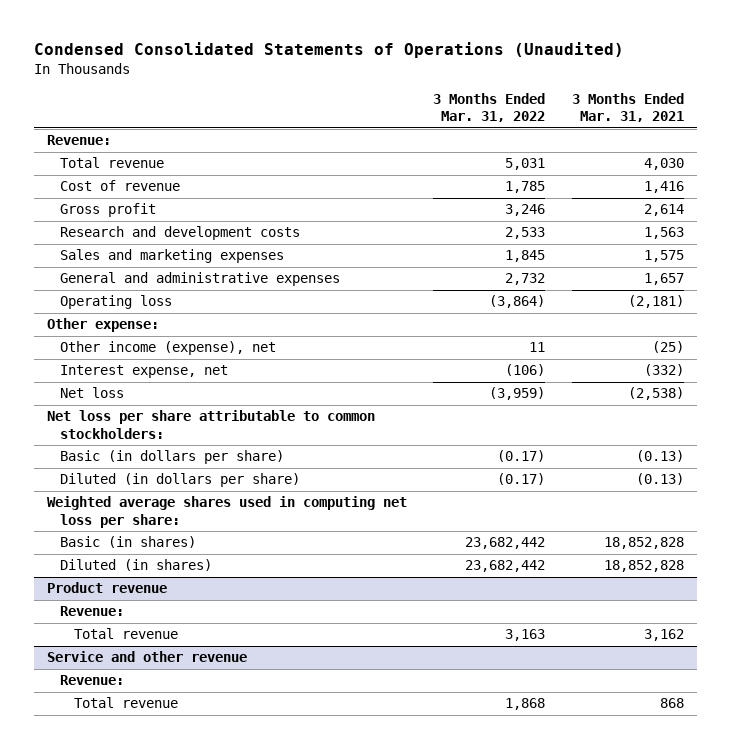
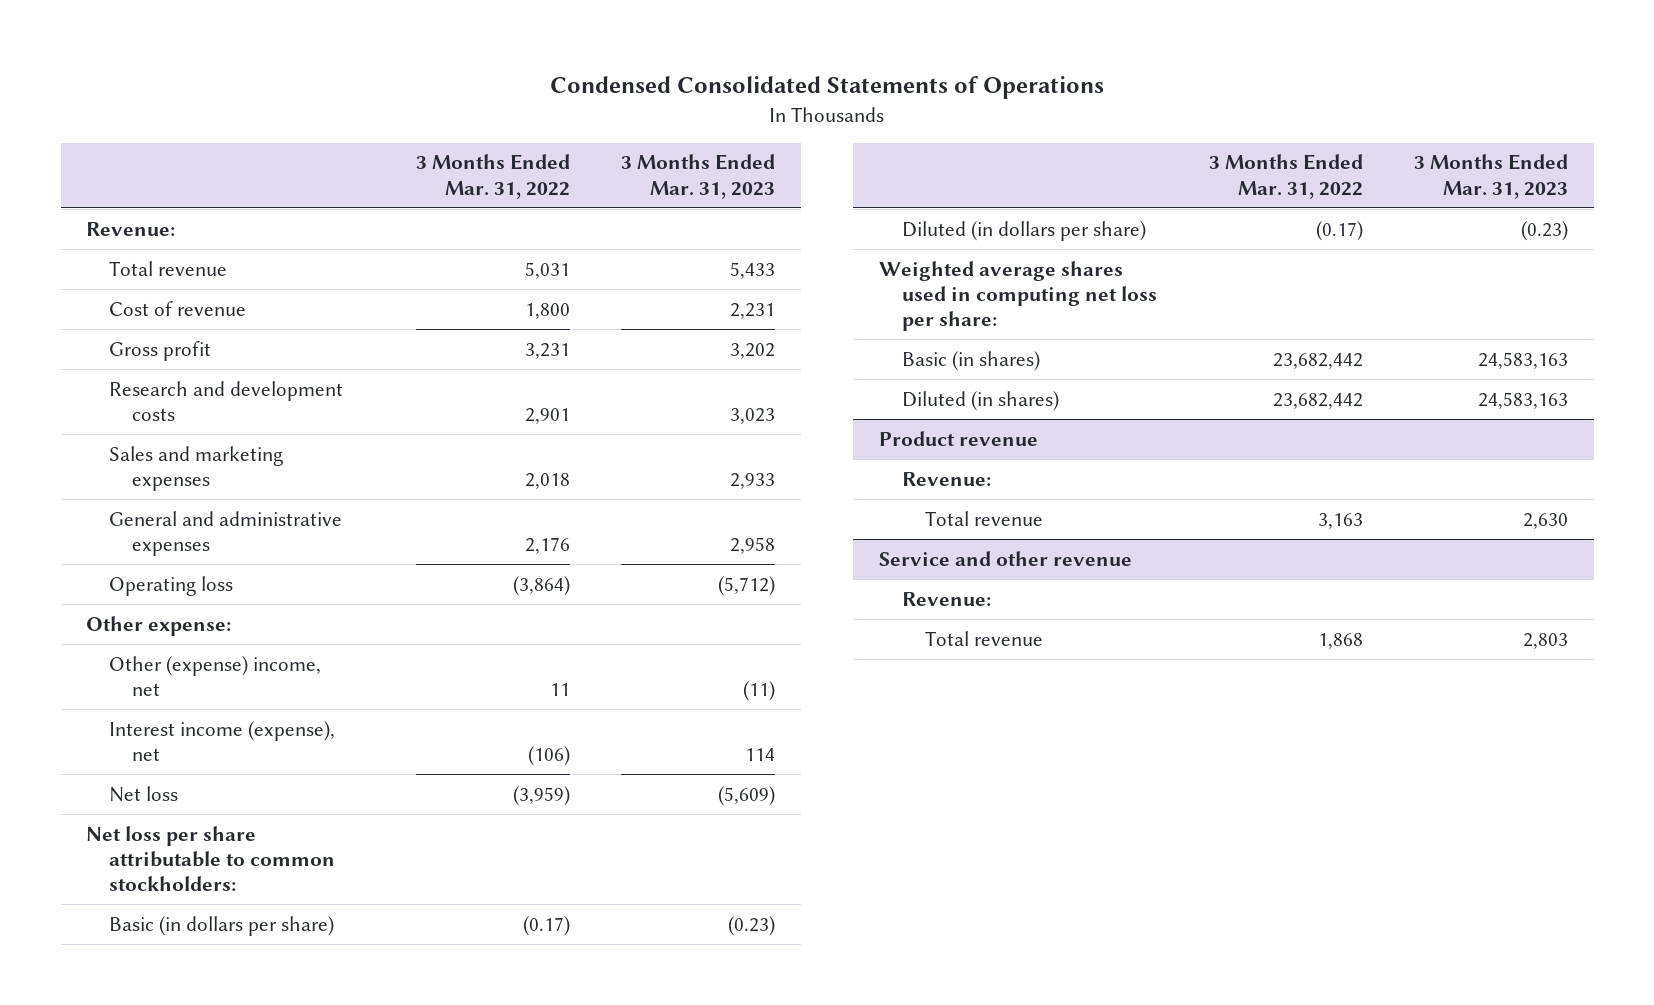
[33,42,624,59] Condensed Consolidated Statements of Operations (Unaudited) -> [550,76,1105,100] Condensed Consolidated Statements of Operations
[571,92,684,123] 3 Months Ended Mar. 31, 2021 -> none
none -> [621,154,776,199] 3 Months Ended Mar. 31, 2023
[505,181,546,194] 1,785 -> [524,302,570,319] 1,800
[505,204,546,217] 3,246 -> [524,342,570,359] 3,231
[505,227,546,240] 2,533 -> [524,407,570,424] 2,901
[505,250,546,263] 1,845 -> [524,472,570,489] 2,018
[505,273,546,286] 2,732 -> [524,536,570,554] 2,176
[60,341,277,356] Other income (expense), net -> [109,655,322,696] Other (expense) income, net
[60,365,229,379] Interest expense, net -> [109,720,336,761] Interest income (expense), net

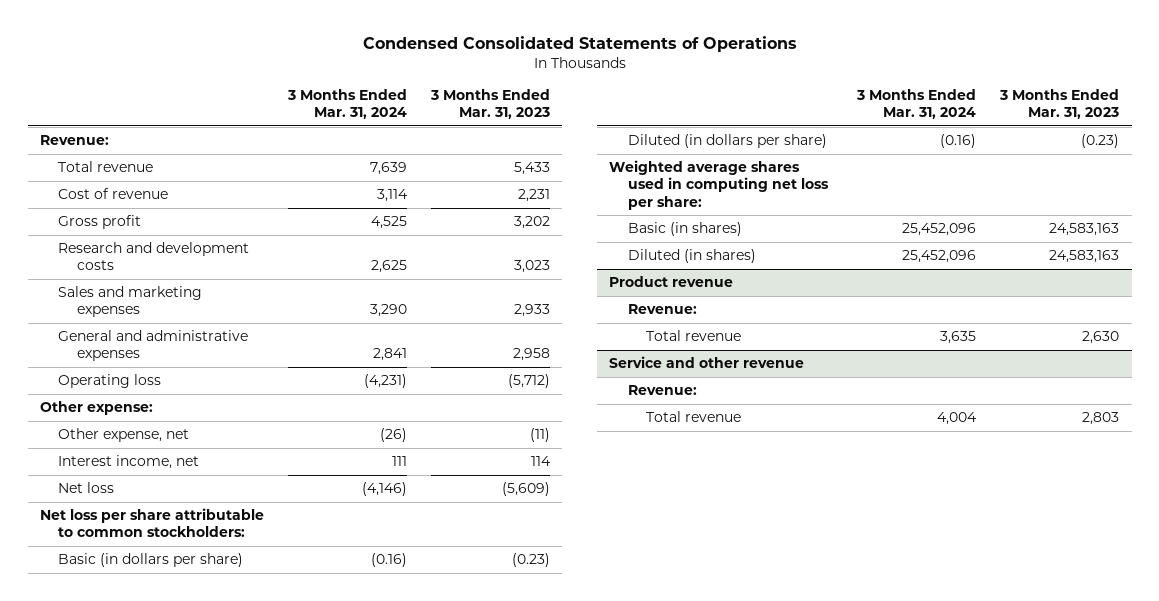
[415,154,570,199] 3 Months Ended Mar. 31, 2022 -> none
none -> [286,89,407,120] 3 Months Ended Mar. 31, 2024
[109,655,322,696] Other (expense) income, net -> [58,428,190,443] Other expense, net
[109,720,336,761] Interest income (expense), net -> [58,455,200,470] Interest income, net

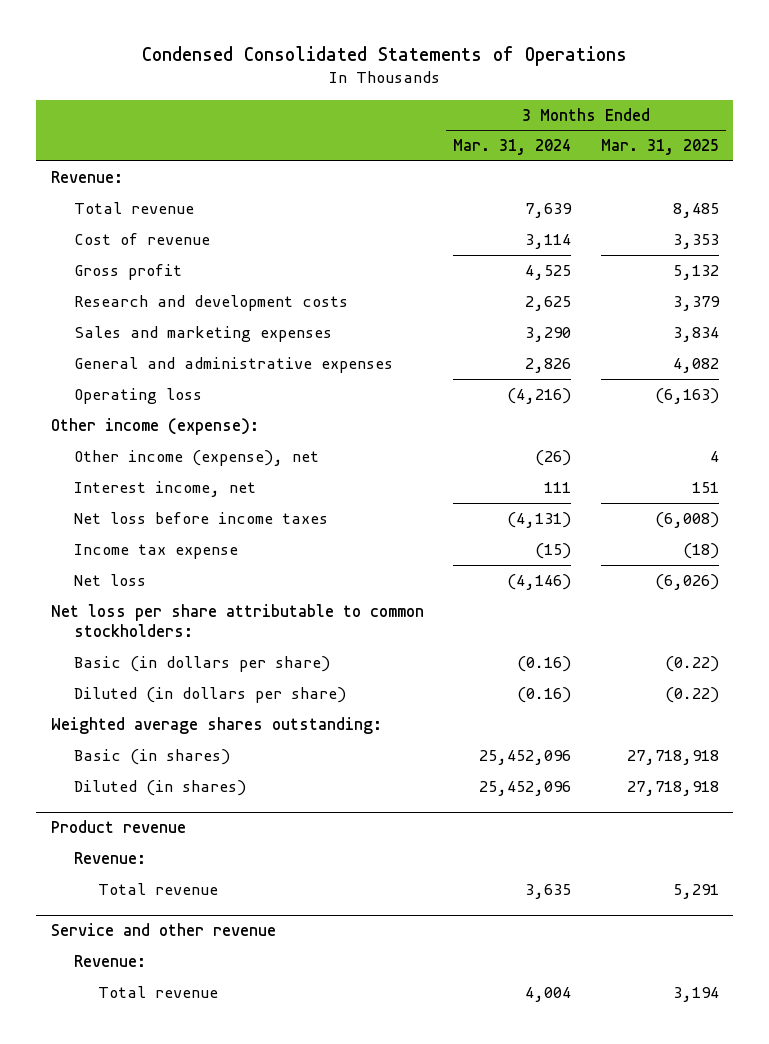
[430,89,551,120] 3 Months Ended Mar. 31, 2023 -> none
none -> [600,139,719,156] Mar. 31, 2025
[372,348,407,362] 2,841 -> [525,357,572,373] 2,826
[363,374,407,389] (4,231) -> [507,387,572,404] (4,216)
[39,401,153,416] Other expense: -> [50,417,259,435] Other income (expense):
[58,428,190,443] Other expense, net -> [74,449,320,466] Other income (expense), net
none -> [74,511,329,524] Net loss before income taxes
none -> [74,543,239,559] Income tax expense
[609,160,829,210] Weighted average shares used in computing net loss per share: -> [50,716,382,734] Weighted average shares outstanding:

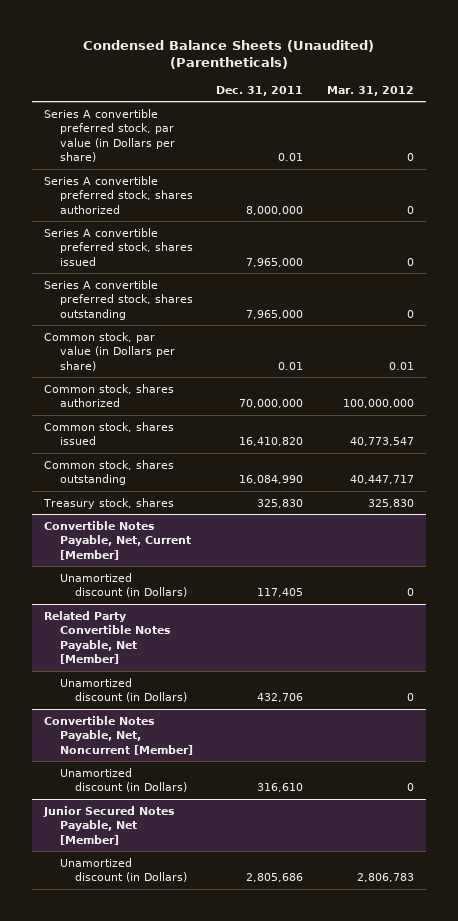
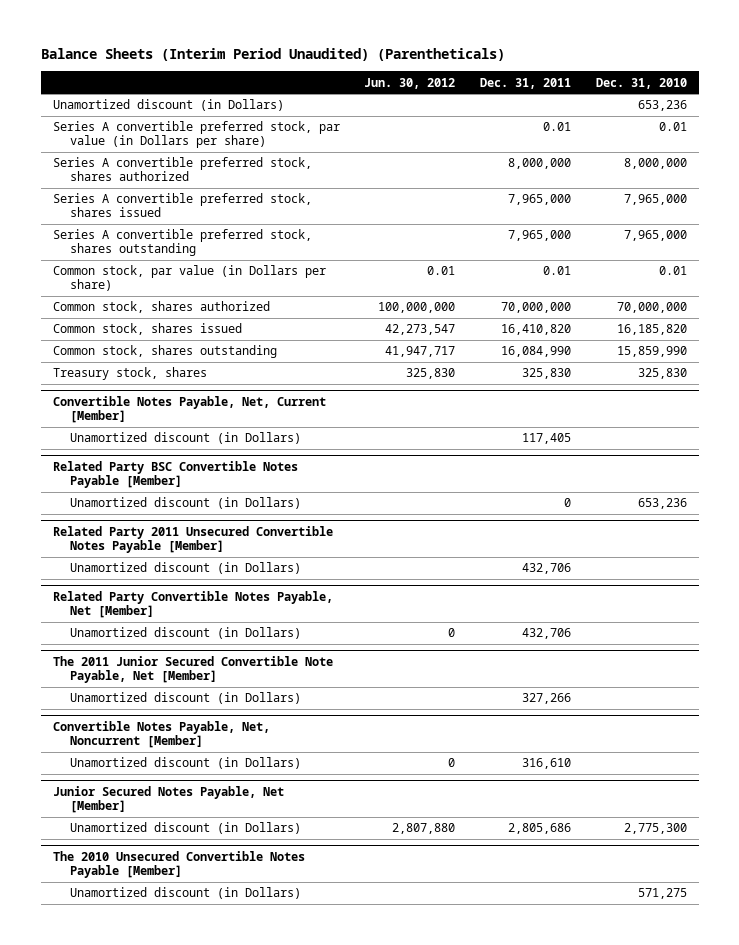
[82,39,374,70] Condensed Balance Sheets (Unaudited) (Parentheticals) -> [40,48,505,62] Balance Sheets (Interim Period Unaudited) (Parentheticals)
[326,85,414,96] Mar. 31, 2012 -> none
none -> [364,77,456,89] Jun. 30, 2012
none -> [595,77,687,89] Dec. 31, 2010
none -> [52,99,284,112] Unamortized discount (in Dollars)
none -> [52,461,298,489] Related Party BSC Convertible Notes Payable [Member]
none -> [70,497,302,510] Unamortized discount (in Dollars)
none -> [52,526,333,554] Related Party 2011 Unsecured Convertible Notes Payable [Member]
none -> [70,562,302,575] Unamortized discount (in Dollars)
none -> [52,656,333,684] The 2011 Junior Secured Convertible Note Payable, Net [Member]
none -> [70,692,302,705] Unamortized discount (in Dollars)
none -> [52,851,305,879] The 2010 Unsecured Convertible Notes Payable [Member]
none -> [70,887,302,900] Unamortized discount (in Dollars)

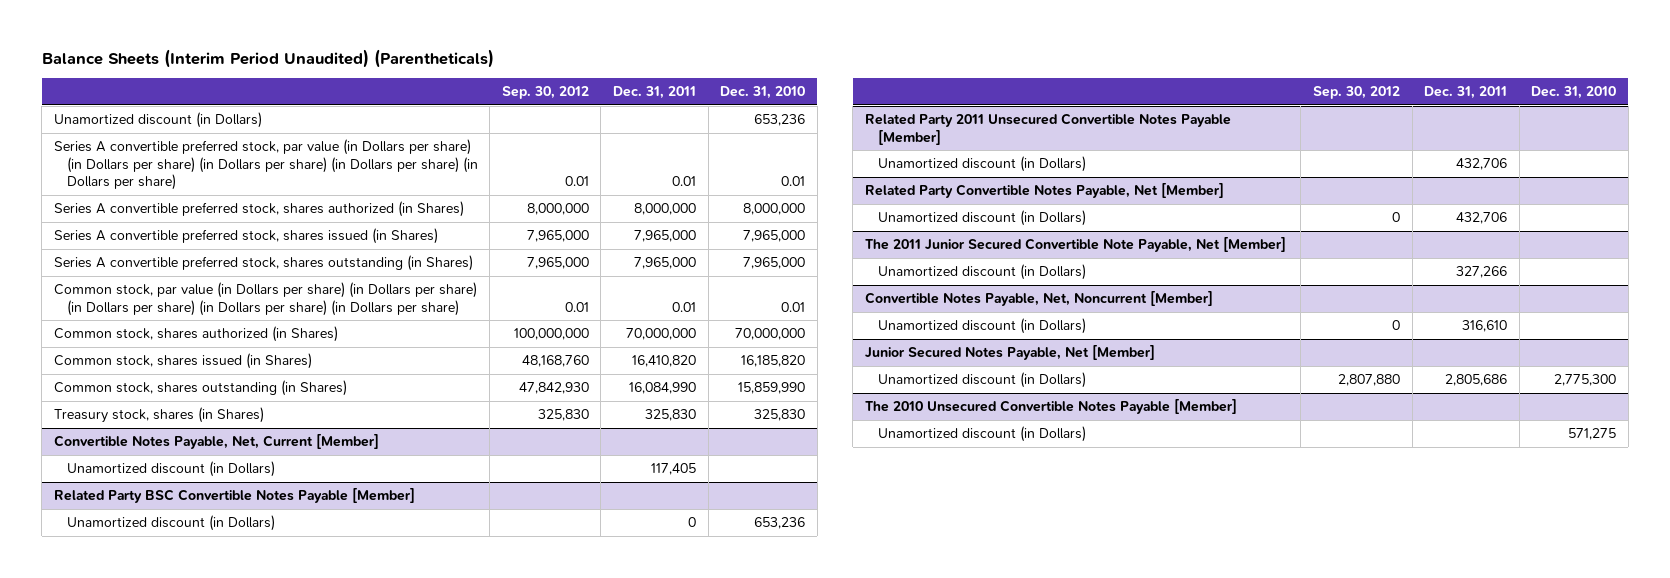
[364,77,456,89] Jun. 30, 2012 -> none
none -> [501,85,589,99] Sep. 30, 2012
[52,121,340,149] Series A convertible preferred stock, par value (in Dollars per share) -> [53,139,478,191] Series A convertible preferred stock, par value (in Dollars per share) (in Dollars per share) (in Dollars per share) (in Dollars per share) (in Dollars per share)
[52,157,312,182] Series A convertible preferred stock, shares authorized -> [53,201,464,218] Series A convertible preferred stock, shares authorized (in Shares)
[52,193,312,218] Series A convertible preferred stock, shares issued -> [53,228,438,245] Series A convertible preferred stock, shares issued (in Shares)
[52,229,312,257] Series A convertible preferred stock, shares outstanding -> [53,255,473,272] Series A convertible preferred stock, shares outstanding (in Shares)
[52,265,326,292] Common stock, par value (in Dollars per share) -> [53,282,477,316] Common stock, par value (in Dollars per share) (in Dollars per share) (in Dollars per share) (in Dollars per share) (in Dollars per share)
[52,301,270,314] Common stock, shares authorized -> [53,326,338,343] Common stock, shares authorized (in Shares)
[52,323,242,336] Common stock, shares issued -> [53,353,312,370] Common stock, shares issued (in Shares)
[52,345,277,359] Common stock, shares outstanding -> [53,380,347,397] Common stock, shares outstanding (in Shares)
[52,367,207,381] Treasury stock, shares -> [53,407,264,424] Treasury stock, shares (in Shares)

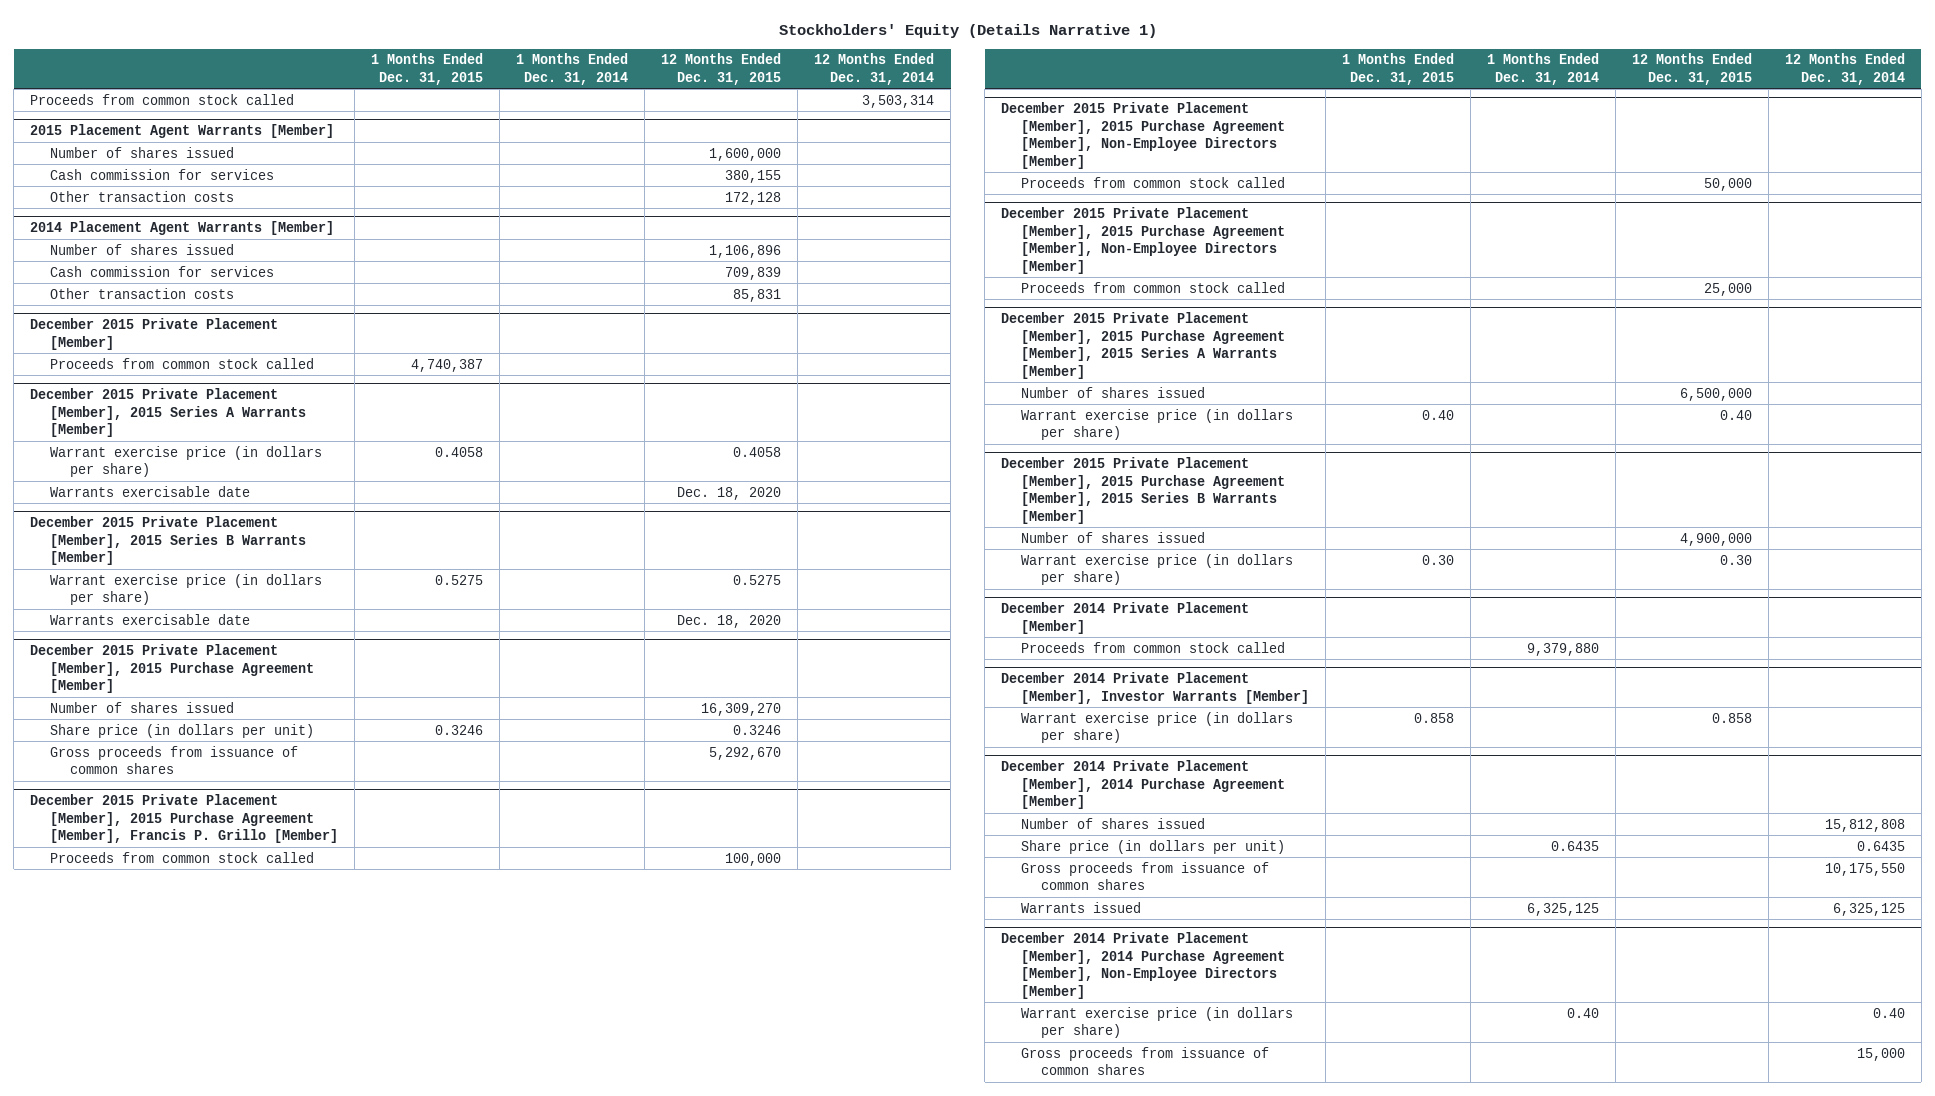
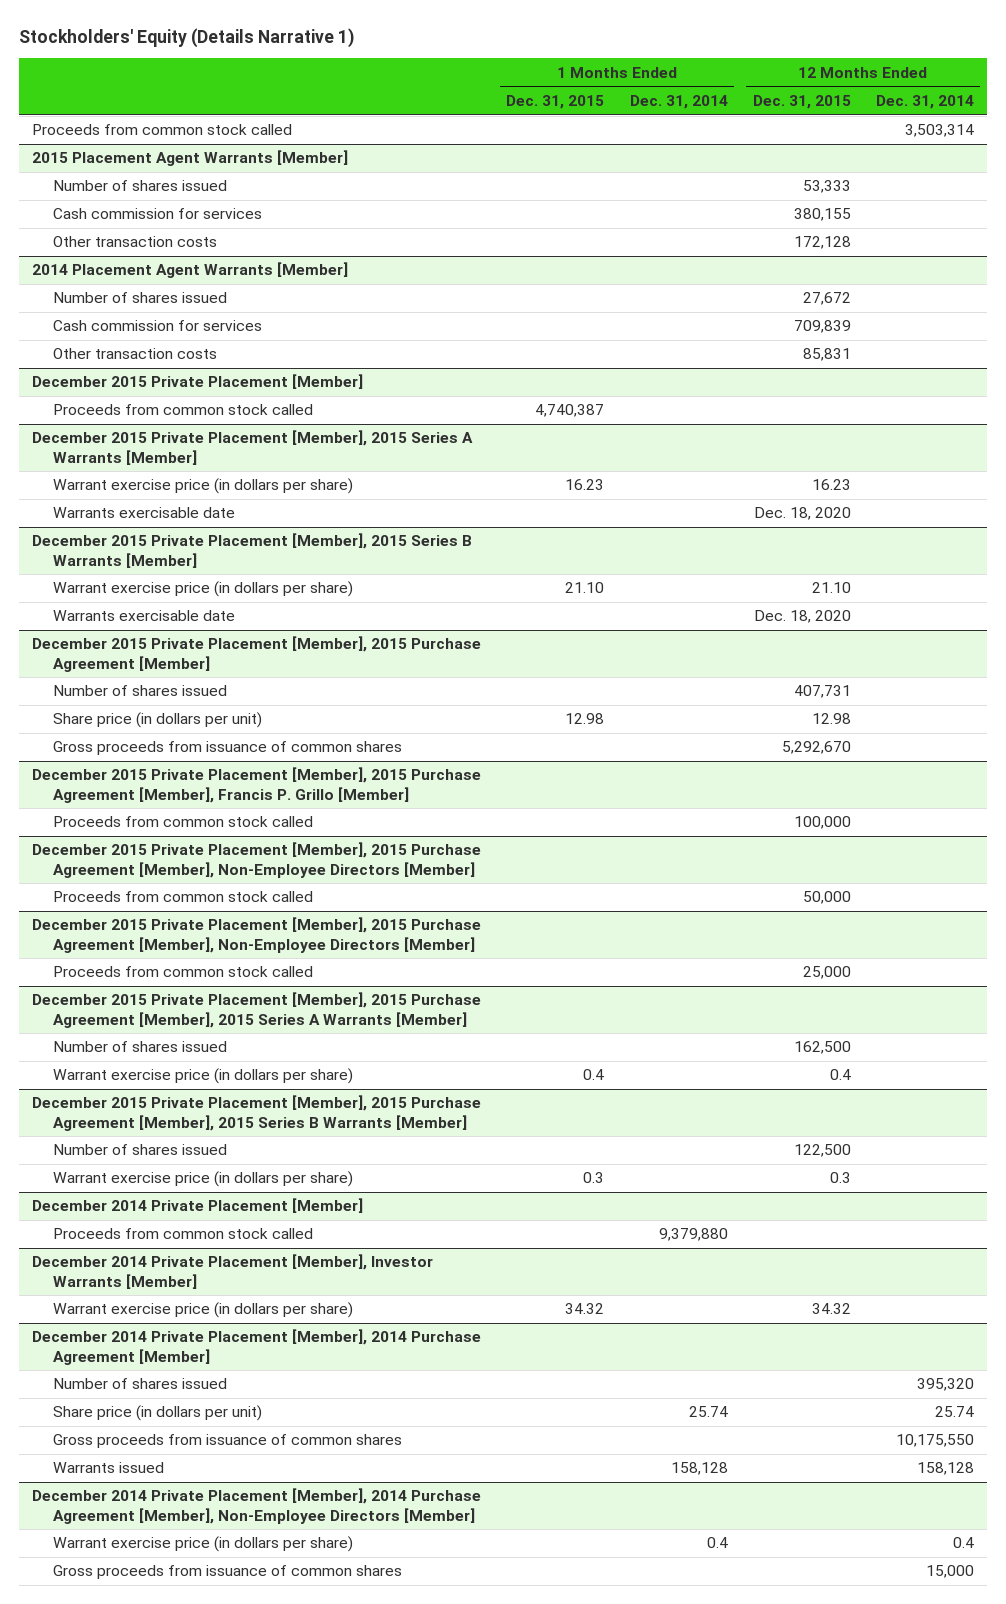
[709,147,782,161] 1,600,000 -> [802,180,851,194] 53,333
[709,244,782,258] 1,106,896 -> [802,292,851,306] 27,672
[435,446,484,457] 0.4058 -> [565,479,605,491] 16.23
[733,446,782,457] 0.4058 -> [811,479,851,491] 16.23
[435,574,484,585] 0.5275 -> [565,582,605,594] 21.10
[733,574,782,585] 0.5275 -> [811,582,851,594] 21.10
[701,702,782,716] 16,309,270 -> [793,685,851,699] 407,731
[435,724,484,735] 0.3246 -> [565,713,605,725] 12.98
[733,724,782,735] 0.3246 -> [811,713,851,725] 12.98
[1679,387,1752,401] 6,500,000 -> [793,1041,851,1055] 162,500
[1421,409,1454,420] 0.40 -> [583,1069,605,1081] 0.4
[1719,409,1752,420] 0.40 -> [829,1069,851,1081] 0.4
[1679,532,1752,546] 4,900,000 -> [793,1144,851,1158] 122,500
[1421,554,1454,565] 0.30 -> [583,1172,605,1184] 0.3
[1719,554,1752,565] 0.30 -> [829,1172,851,1184] 0.3
[1413,712,1454,723] 0.858 -> [565,1303,605,1315] 34.32
[1711,712,1752,723] 0.858 -> [811,1303,851,1315] 34.32
[1824,818,1905,832] 15,812,808 -> [917,1378,975,1392] 395,320
[1550,840,1599,851] 0.6435 -> [688,1406,728,1418] 25.74
[1856,840,1905,851] 0.6435 -> [935,1406,975,1418] 25.74
[1526,902,1599,916] 6,325,125 -> [670,1462,728,1476] 158,128
[1832,902,1905,916] 6,325,125 -> [917,1462,975,1476] 158,128
[1566,1007,1599,1018] 0.40 -> [706,1537,728,1549] 0.4
[1872,1007,1905,1018] 0.40 -> [953,1537,975,1549] 0.4

